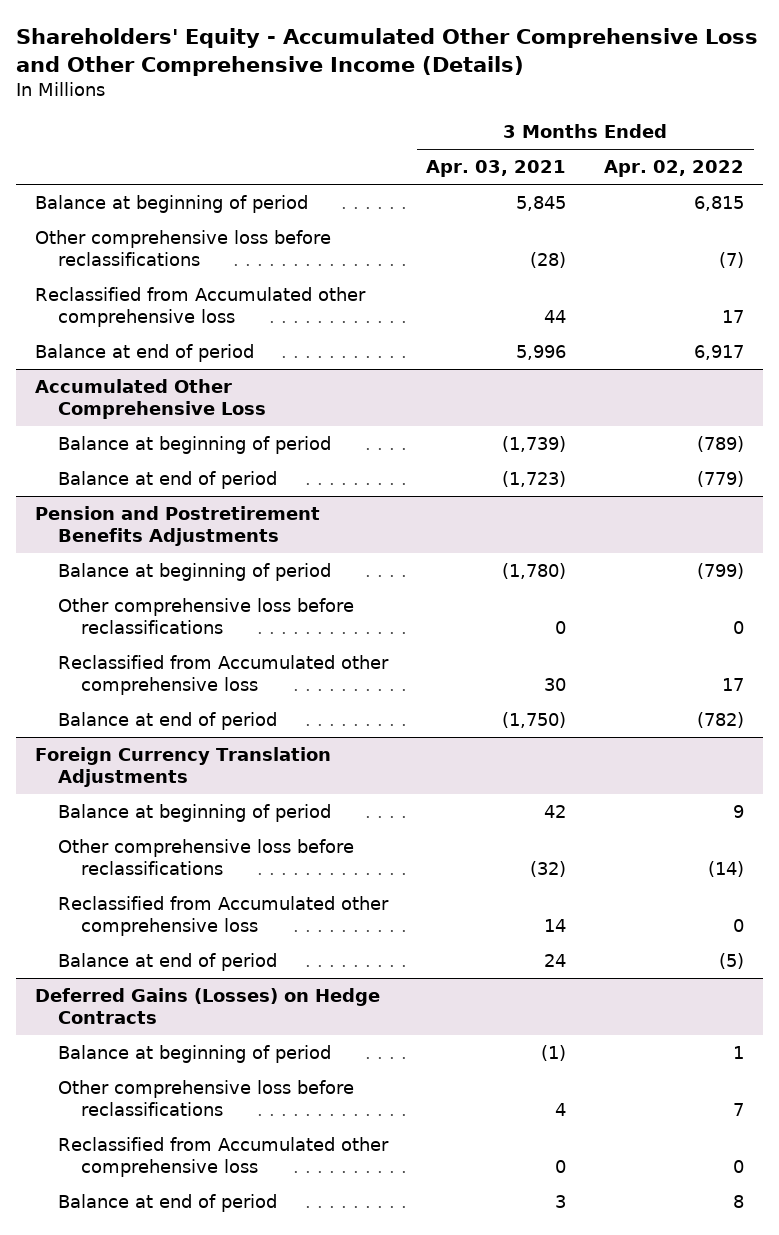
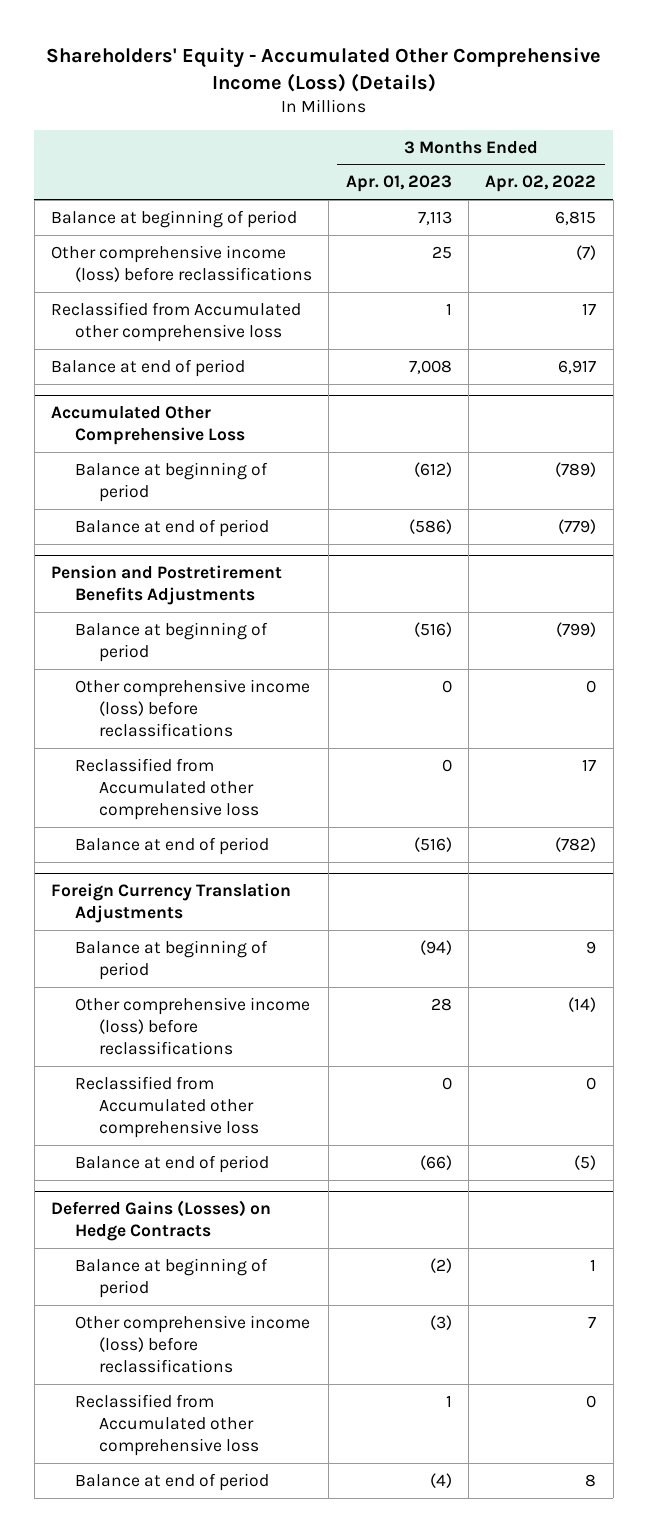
[16,27,759,76] Shareholders' Equity - Accumulated Other Comprehensive Loss and Other Comprehensive Income (Details) -> [45,46,601,92] Shareholders' Equity - Accumulated Other Comprehensive Income (Loss) (Details)
[426,160,567,178] Apr. 03, 2021 -> none
none -> [345,175,452,193] Apr. 01, 2023
[35,230,332,266] Other comprehensive loss before reclassifications -> [51,244,313,283] Other comprehensive income (loss) before reclassifications
[58,598,355,634] Other comprehensive loss before reclassifications -> [75,678,311,738] Other comprehensive income (loss) before reclassifications
[58,839,355,875] Other comprehensive loss before reclassifications -> [75,996,311,1056] Other comprehensive income (loss) before reclassifications
[58,1080,355,1116] Other comprehensive loss before reclassifications -> [75,1314,311,1374] Other comprehensive income (loss) before reclassifications

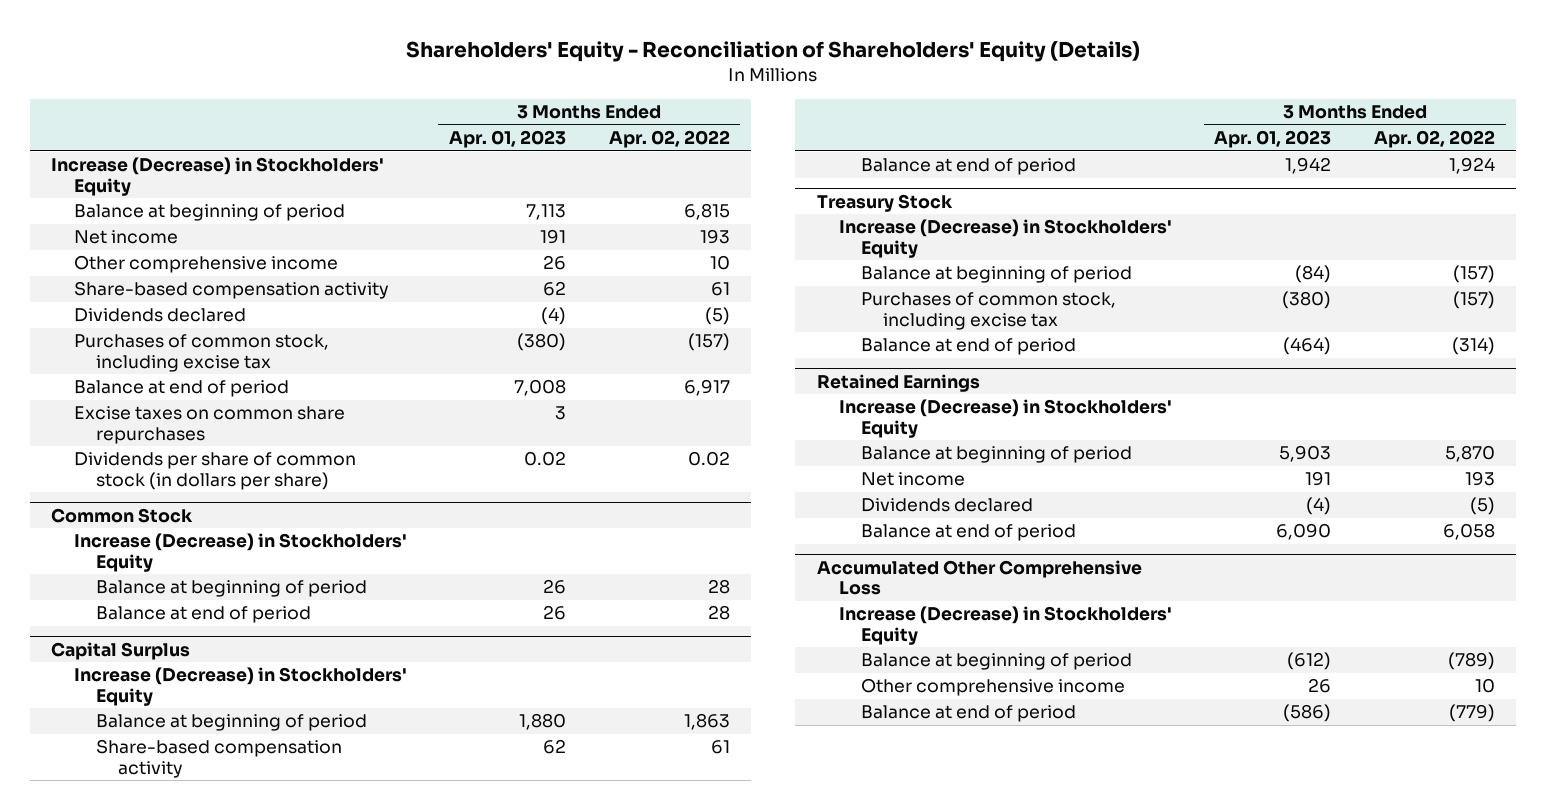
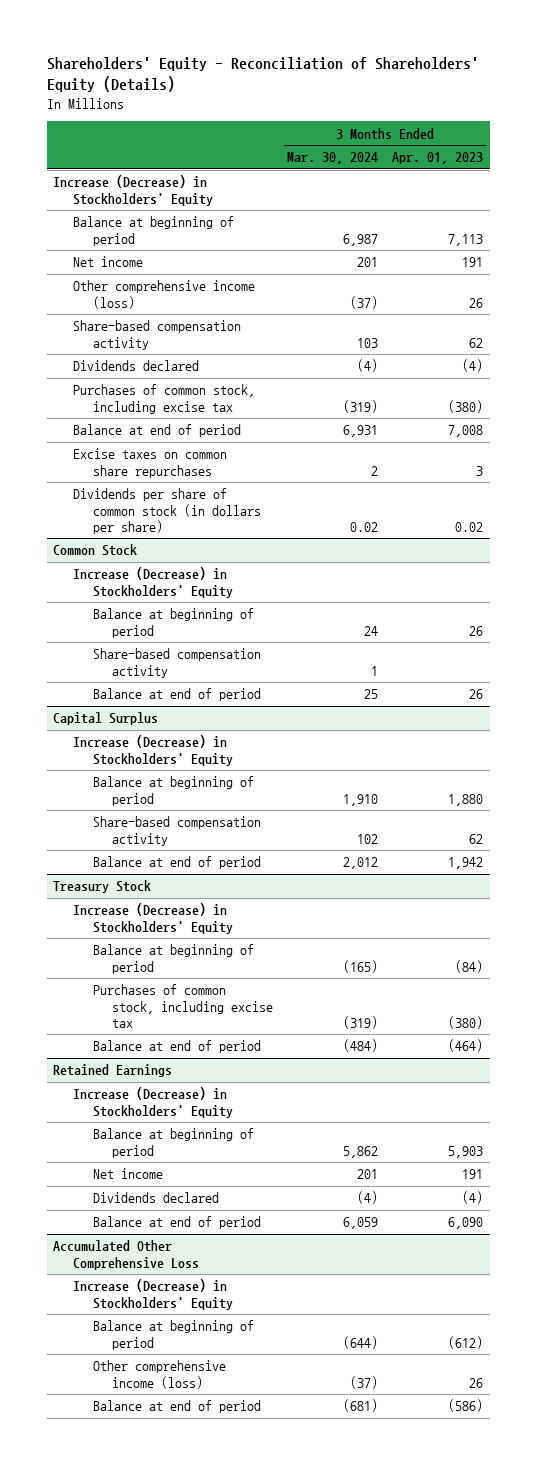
[608,130,730,149] Apr. 02, 2022 -> none
none -> [287,152,379,165] Mar. 30, 2024
[73,255,338,274] Other comprehensive income -> [73,280,256,309] Other comprehensive income (loss)
none -> [92,648,261,678] Share-based compensation activity
[861,678,1126,697] Other comprehensive income -> [92,1360,226,1389] Other comprehensive income (loss)

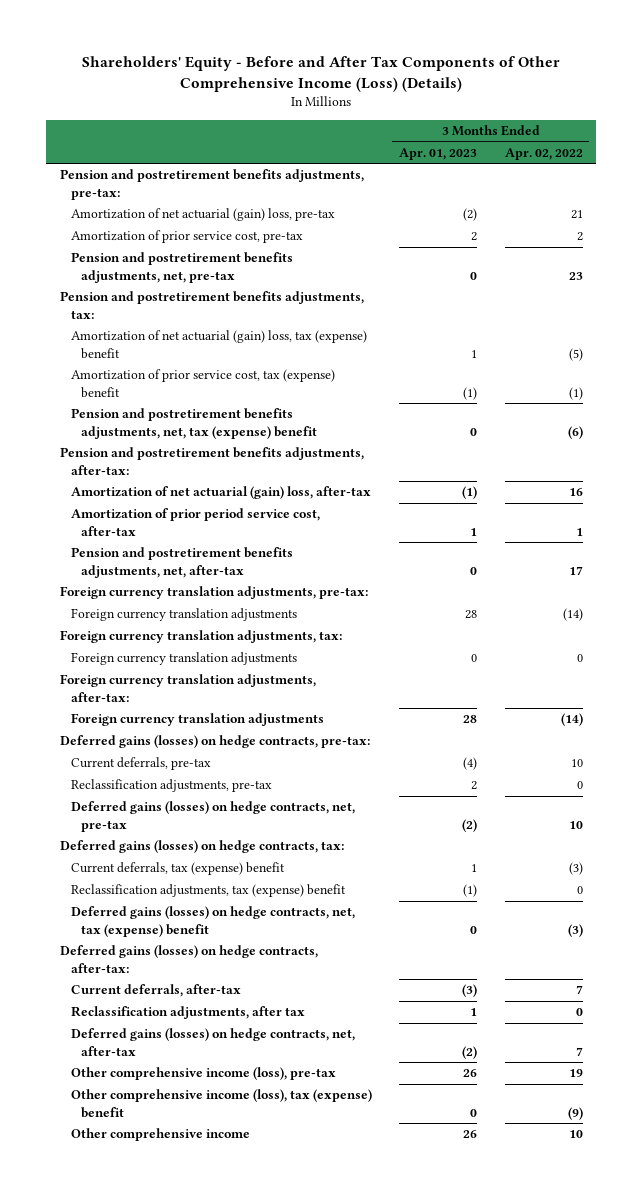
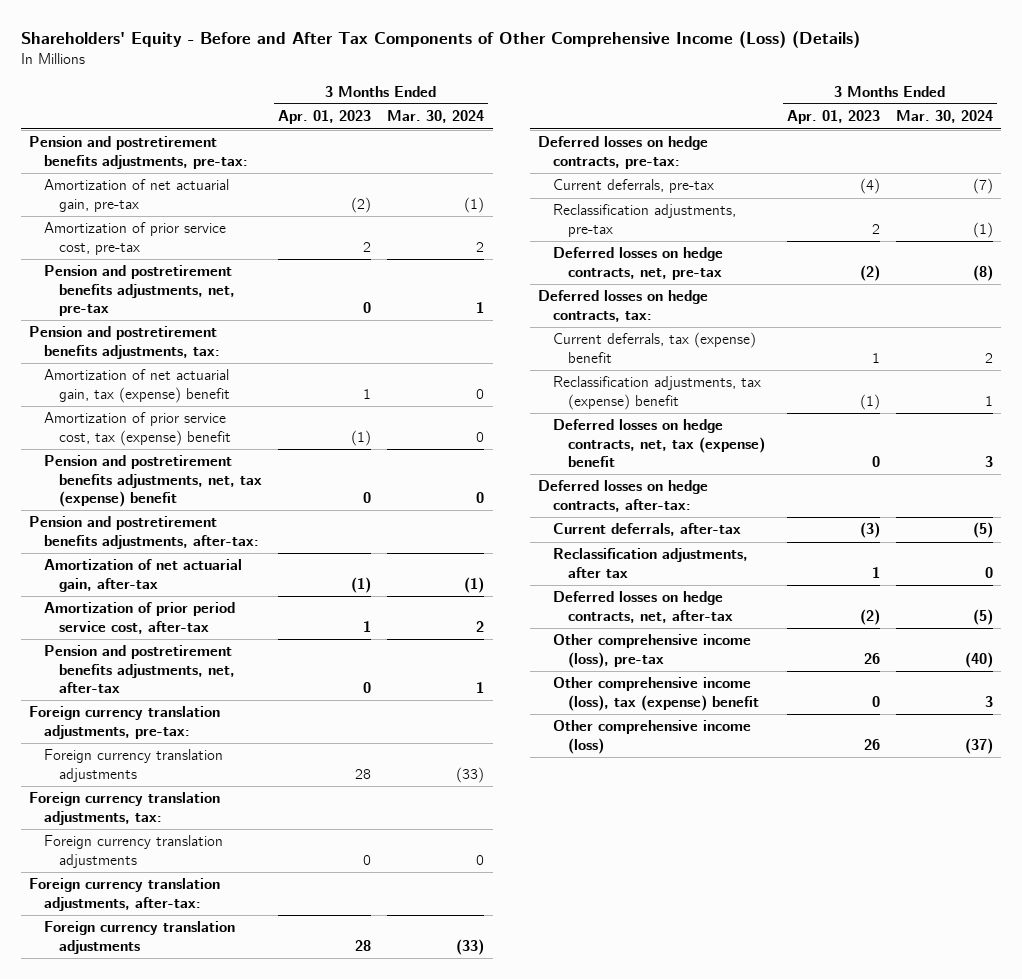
[504,147,583,160] Apr. 02, 2022 -> none
none -> [387,110,485,124] Mar. 30, 2024
[70,208,335,222] Amortization of net actuarial (gain) loss, pre-tax -> [43,179,229,212] Amortization of net actuarial gain, pre-tax
[70,330,367,359] Amortization of net actuarial (gain) loss, tax (expense) benefit -> [43,369,230,403] Amortization of net actuarial gain, tax (expense) benefit
[70,486,371,500] Amortization of net actuarial (gain) loss, after-tax -> [43,559,242,592] Amortization of net actuarial gain, after-tax
[60,735,371,749] Deferred gains (losses) on hedge contracts, pre-tax: -> [538,136,709,169] Deferred losses on hedge contracts, pre-tax:
[70,801,355,832] Deferred gains (losses) on hedge contracts, net, pre-tax -> [552,247,723,280] Deferred losses on hedge contracts, net, pre-tax
[60,840,345,854] Deferred gains (losses) on hedge contracts, tax: -> [538,290,709,322] Deferred losses on hedge contracts, tax:
[70,906,355,937] Deferred gains (losses) on hedge contracts, net, tax (expense) benefit -> [552,419,765,468] Deferred losses on hedge contracts, net, tax (expense) benefit
[60,945,319,973] Deferred gains (losses) on hedge contracts, after-tax: -> [538,480,709,512] Deferred losses on hedge contracts, after-tax:
[70,1028,355,1056] Deferred gains (losses) on hedge contracts, net, after-tax -> [552,591,733,623] Deferred losses on hedge contracts, net, after-tax
[70,1128,250,1142] Other comprehensive income -> [552,720,751,754] Other comprehensive income (loss)

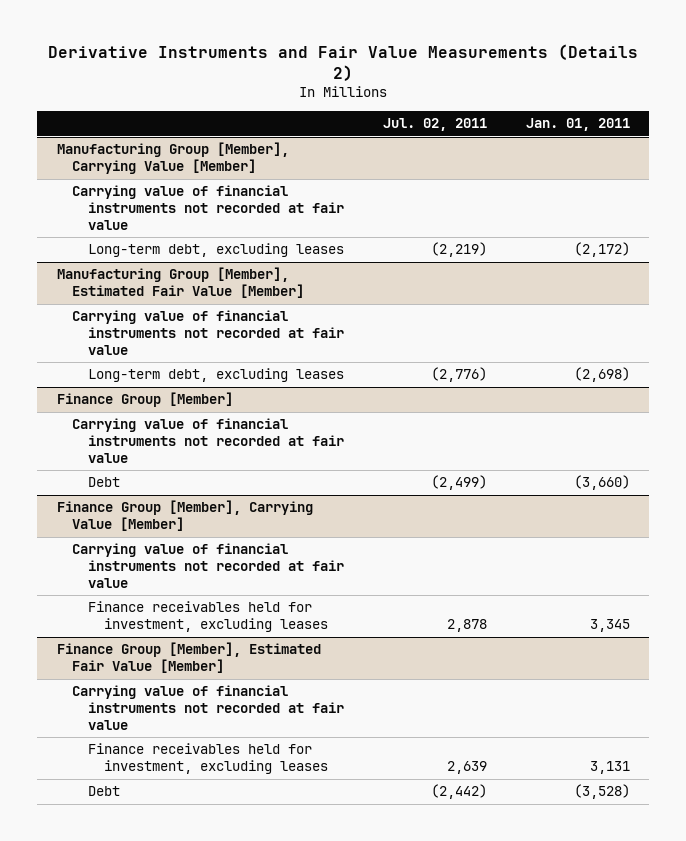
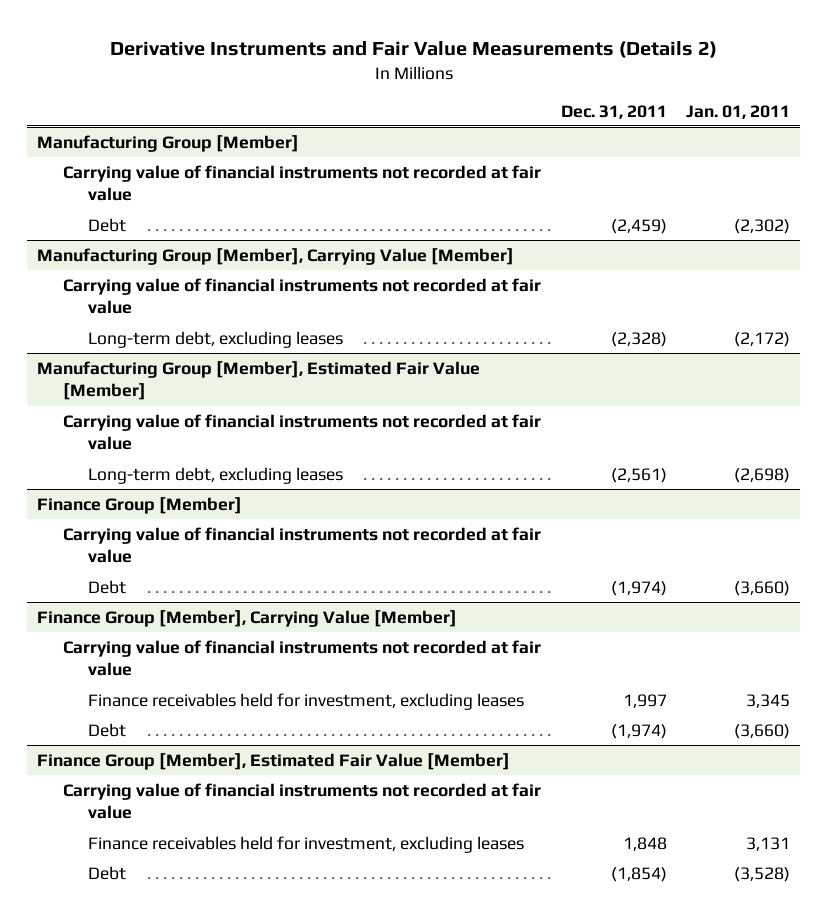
[382,118,487,132] Jul. 02, 2011 -> none
none -> [560,104,667,119] Dec. 31, 2011
none -> [37,134,300,152] Manufacturing Group [Member]
none -> [62,164,541,202] Carrying value of financial instruments not recorded at fair value
none -> [88,217,127,232] Debt
none -> [88,722,127,737] Debt

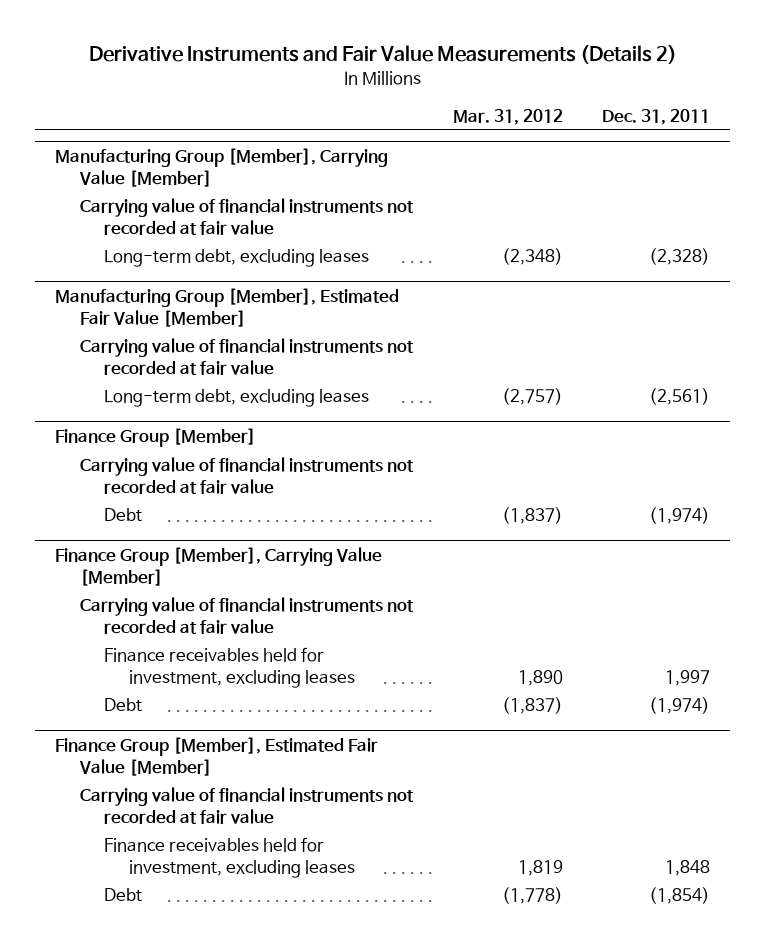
[686,104,791,119] Jan. 01, 2011 -> none
none -> [452,108,563,125] Mar. 31, 2012
[37,134,300,152] Manufacturing Group [Member] -> none
[62,164,541,202] Carrying value of financial instruments not recorded at fair value -> none
[88,217,127,232] Debt -> none

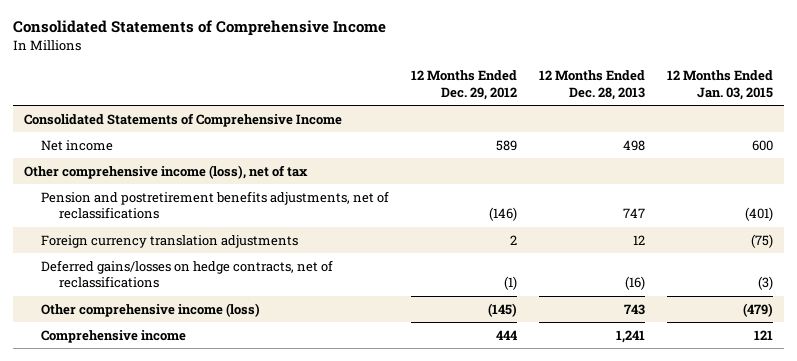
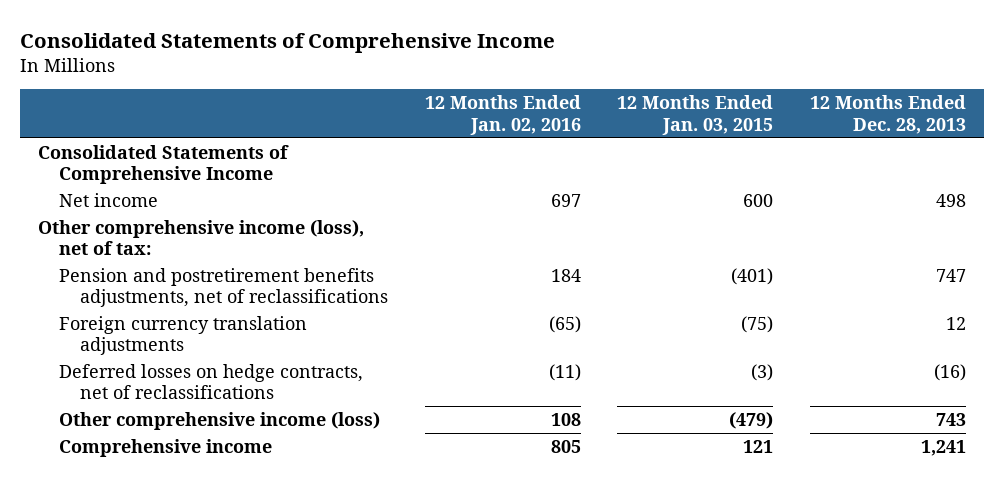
[411,70,518,100] 12 Months Ended Dec. 29, 2012 -> none
none -> [424,95,581,135] 12 Months Ended Jan. 02, 2016
[23,164,308,179] Other comprehensive income (loss), net of tax -> [38,219,365,256] Other comprehensive income (loss), net of tax:
[41,259,334,289] Deferred gains/losses on hedge contracts, net of reclassifications -> [59,363,364,400] Deferred losses on hedge contracts, net of reclassifications

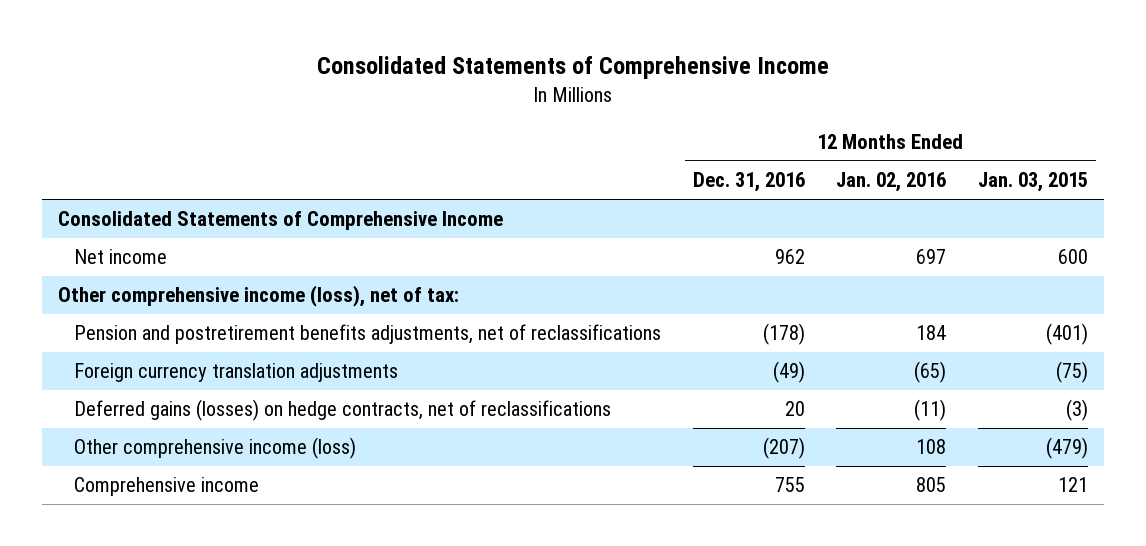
[809,95,966,134] 12 Months Ended Dec. 28, 2013 -> none
none -> [692,172,805,193] Dec. 31, 2016
[59,363,364,400] Deferred losses on hedge contracts, net of reclassifications -> [73,399,611,422] Deferred gains (losses) on hedge contracts, net of reclassifications

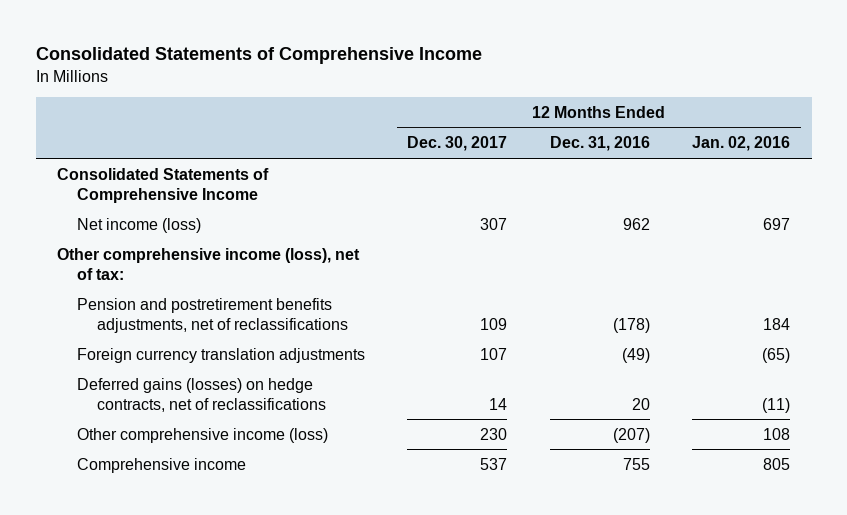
[978,172,1089,193] Jan. 03, 2015 -> none
none -> [407,136,508,152] Dec. 30, 2017
[73,249,167,265] Net income -> [76,217,201,233] Net income (loss)

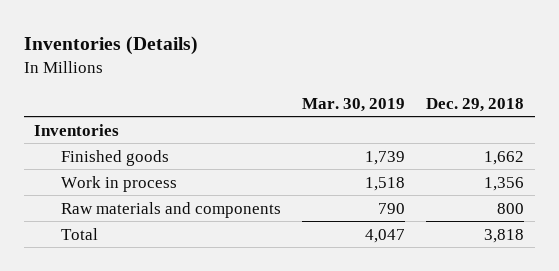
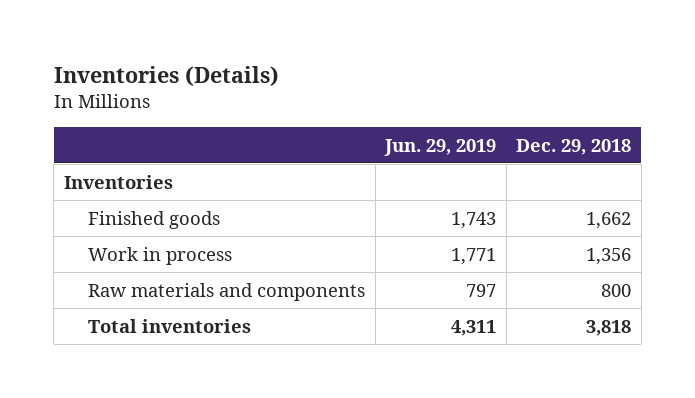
[302,97,406,112] Mar. 30, 2019 -> none
none -> [384,138,497,156] Jun. 29, 2019
[61,227,99,240] Total -> [88,318,252,333] Total inventories

